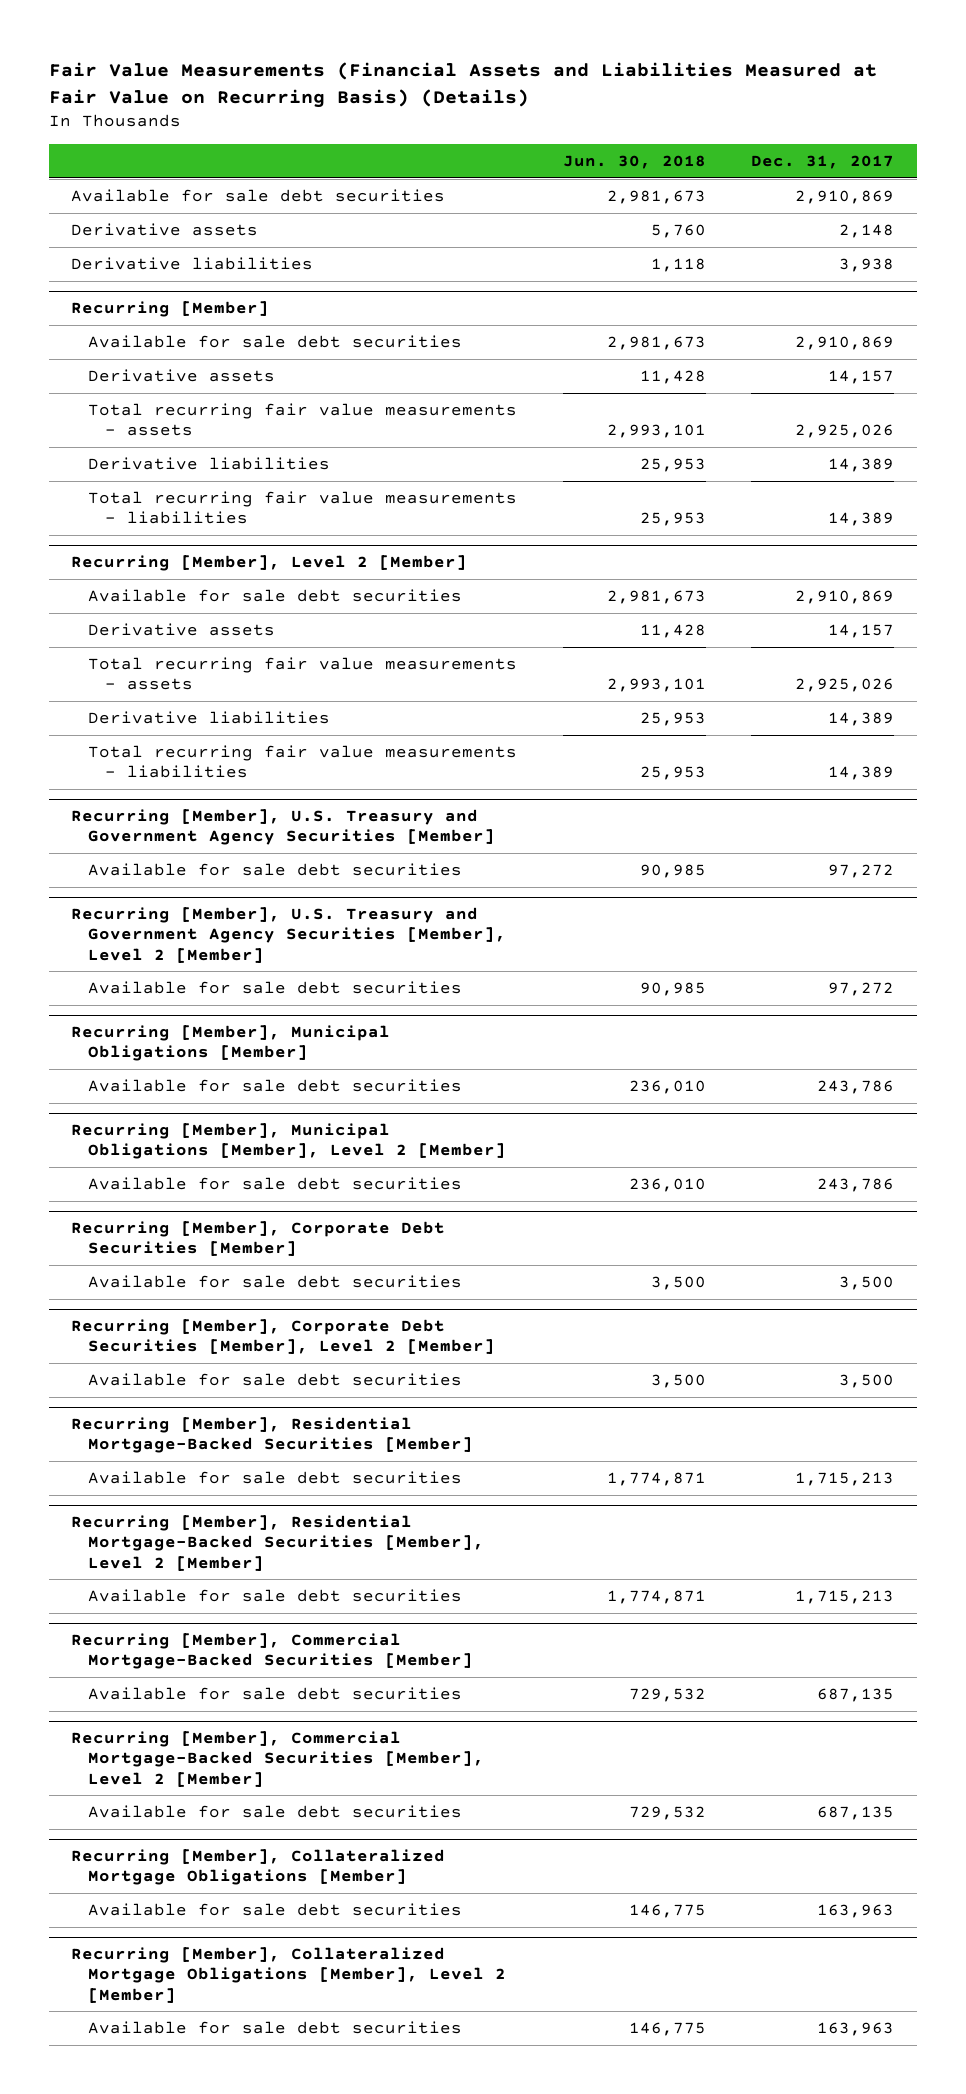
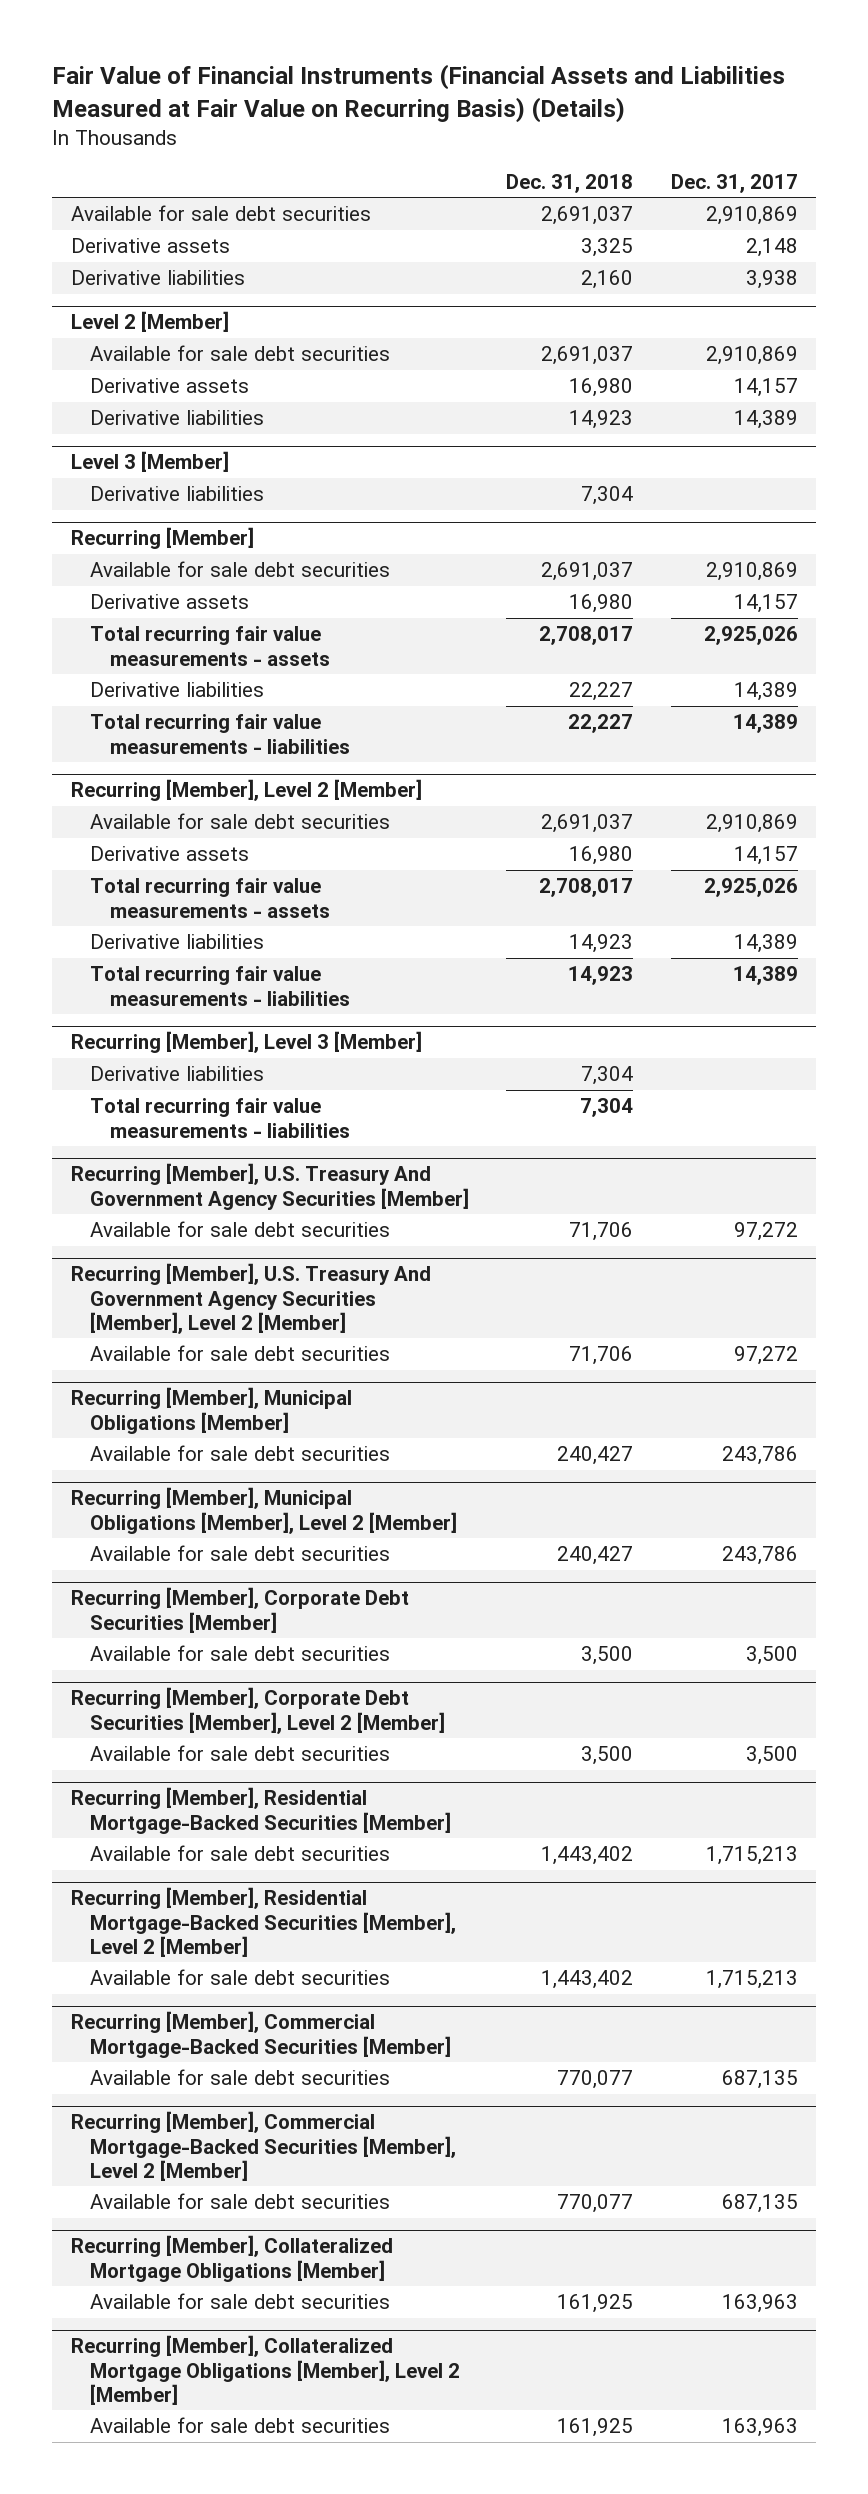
[48,61,877,108] Fair Value Measurements (Financial Assets and Liabilities Measured at Fair Value on Recurring Basis) (Details) -> [52,64,786,123] Fair Value of Financial Instruments (Financial Assets and Liabilities Measured at Fair Value on Recurring Basis) (Details)
[562,154,706,169] Jun. 30, 2018 -> none
none -> [506,173,634,193] Dec. 31, 2018
none -> [70,311,229,333] Level 2 [Member]
none -> [90,345,391,362] Available for sale debt securities
none -> [90,378,250,394] Derivative assets
none -> [90,410,265,426] Derivative liabilities
none -> [70,451,229,473] Level 3 [Member]
none -> [90,486,265,502] Derivative liabilities
none -> [70,1031,422,1054] Recurring [Member], Level 3 [Member]
none -> [90,1066,265,1082] Derivative liabilities
none -> [90,1098,351,1138] Total recurring fair value measurements - liabilities
[71,809,495,846] Recurring [Member], U.S. Treasury and Government Agency Securities [Member] -> [70,1163,470,1210] Recurring [Member], U.S. Treasury And Government Agency Securities [Member]
[71,907,506,963] Recurring [Member], U.S. Treasury and Government Agency Securities [Member], Level 2 [Member] -> [70,1263,431,1334] Recurring [Member], U.S. Treasury And Government Agency Securities [Member], Level 2 [Member]

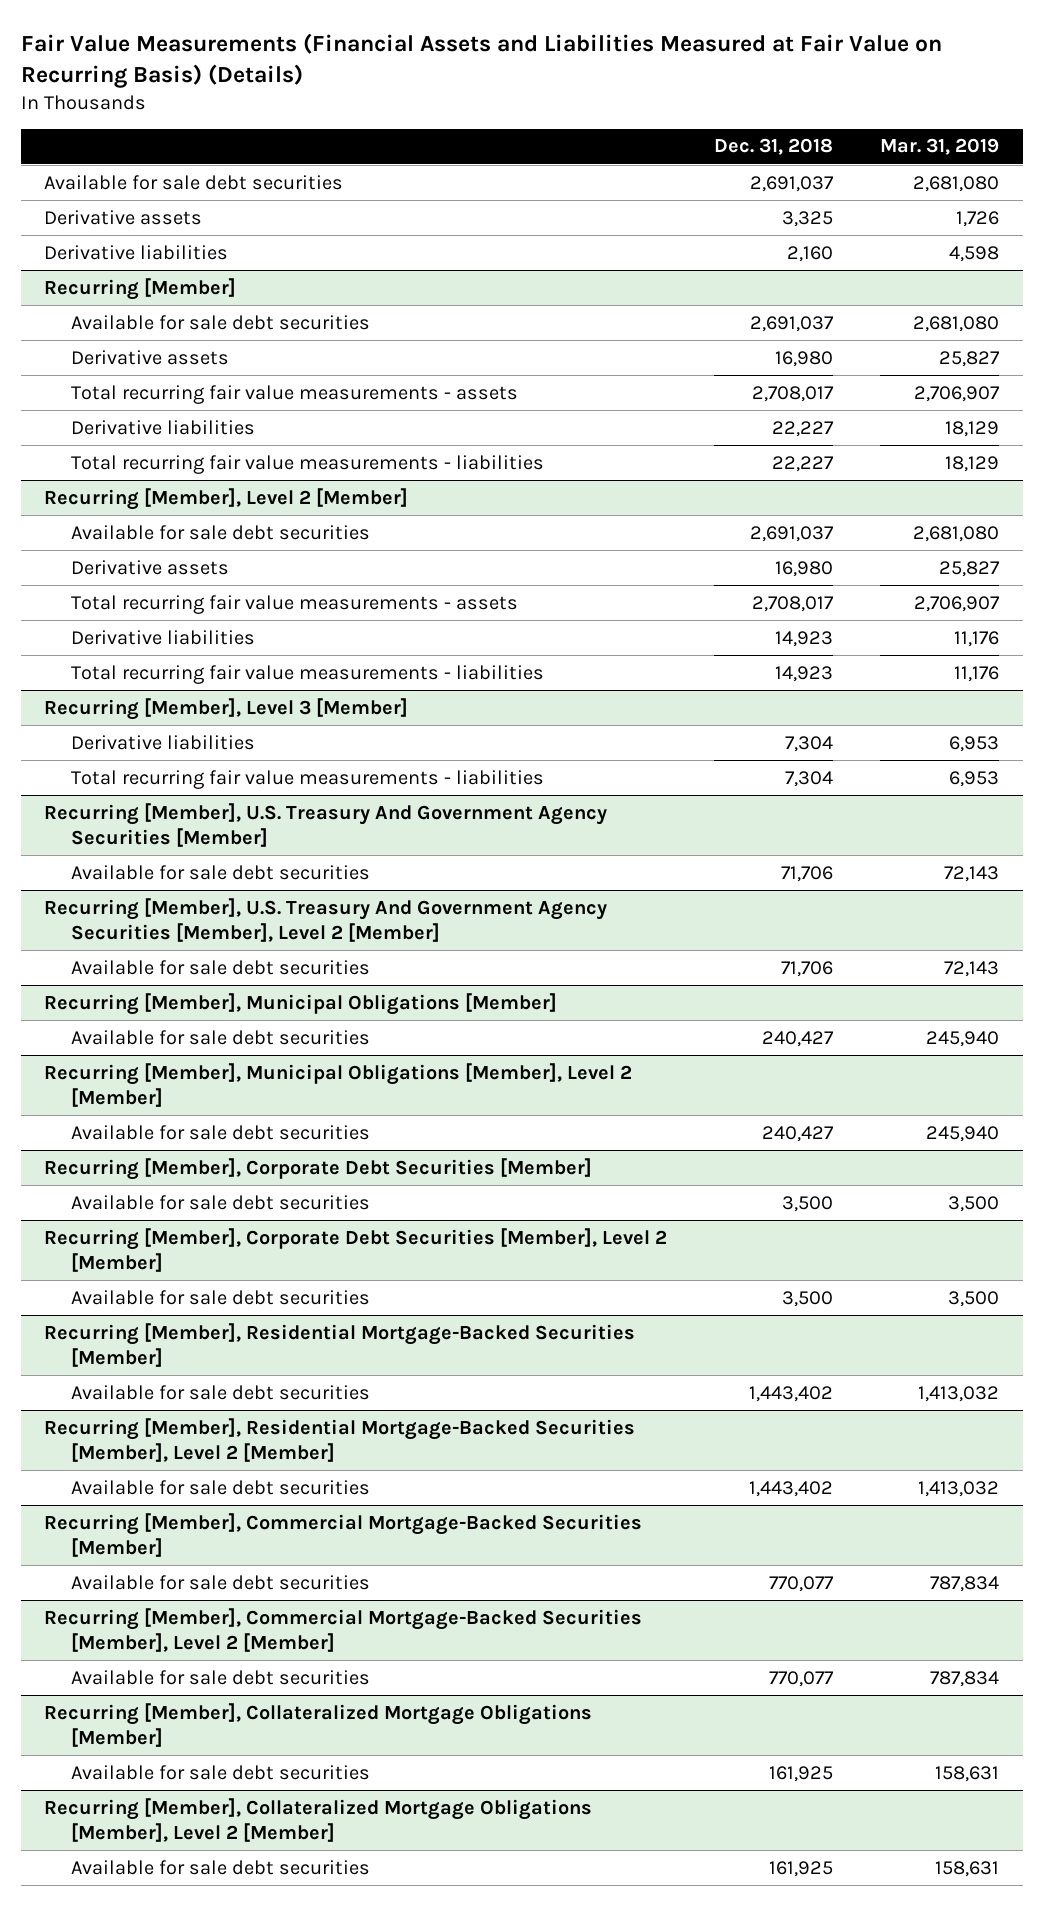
[52,64,786,123] Fair Value of Financial Instruments (Financial Assets and Liabilities Measured at Fair Value on Recurring Basis) (Details) -> [20,33,942,89] Fair Value Measurements (Financial Assets and Liabilities Measured at Fair Value on Recurring Basis) (Details)
[670,173,798,193] Dec. 31, 2017 -> none
none -> [880,138,1000,156] Mar. 31, 2019
[70,311,229,333] Level 2 [Member] -> none
[90,345,391,362] Available for sale debt securities -> none
[90,378,250,394] Derivative assets -> none
[90,410,265,426] Derivative liabilities -> none
[70,451,229,473] Level 3 [Member] -> none
[90,486,265,502] Derivative liabilities -> none

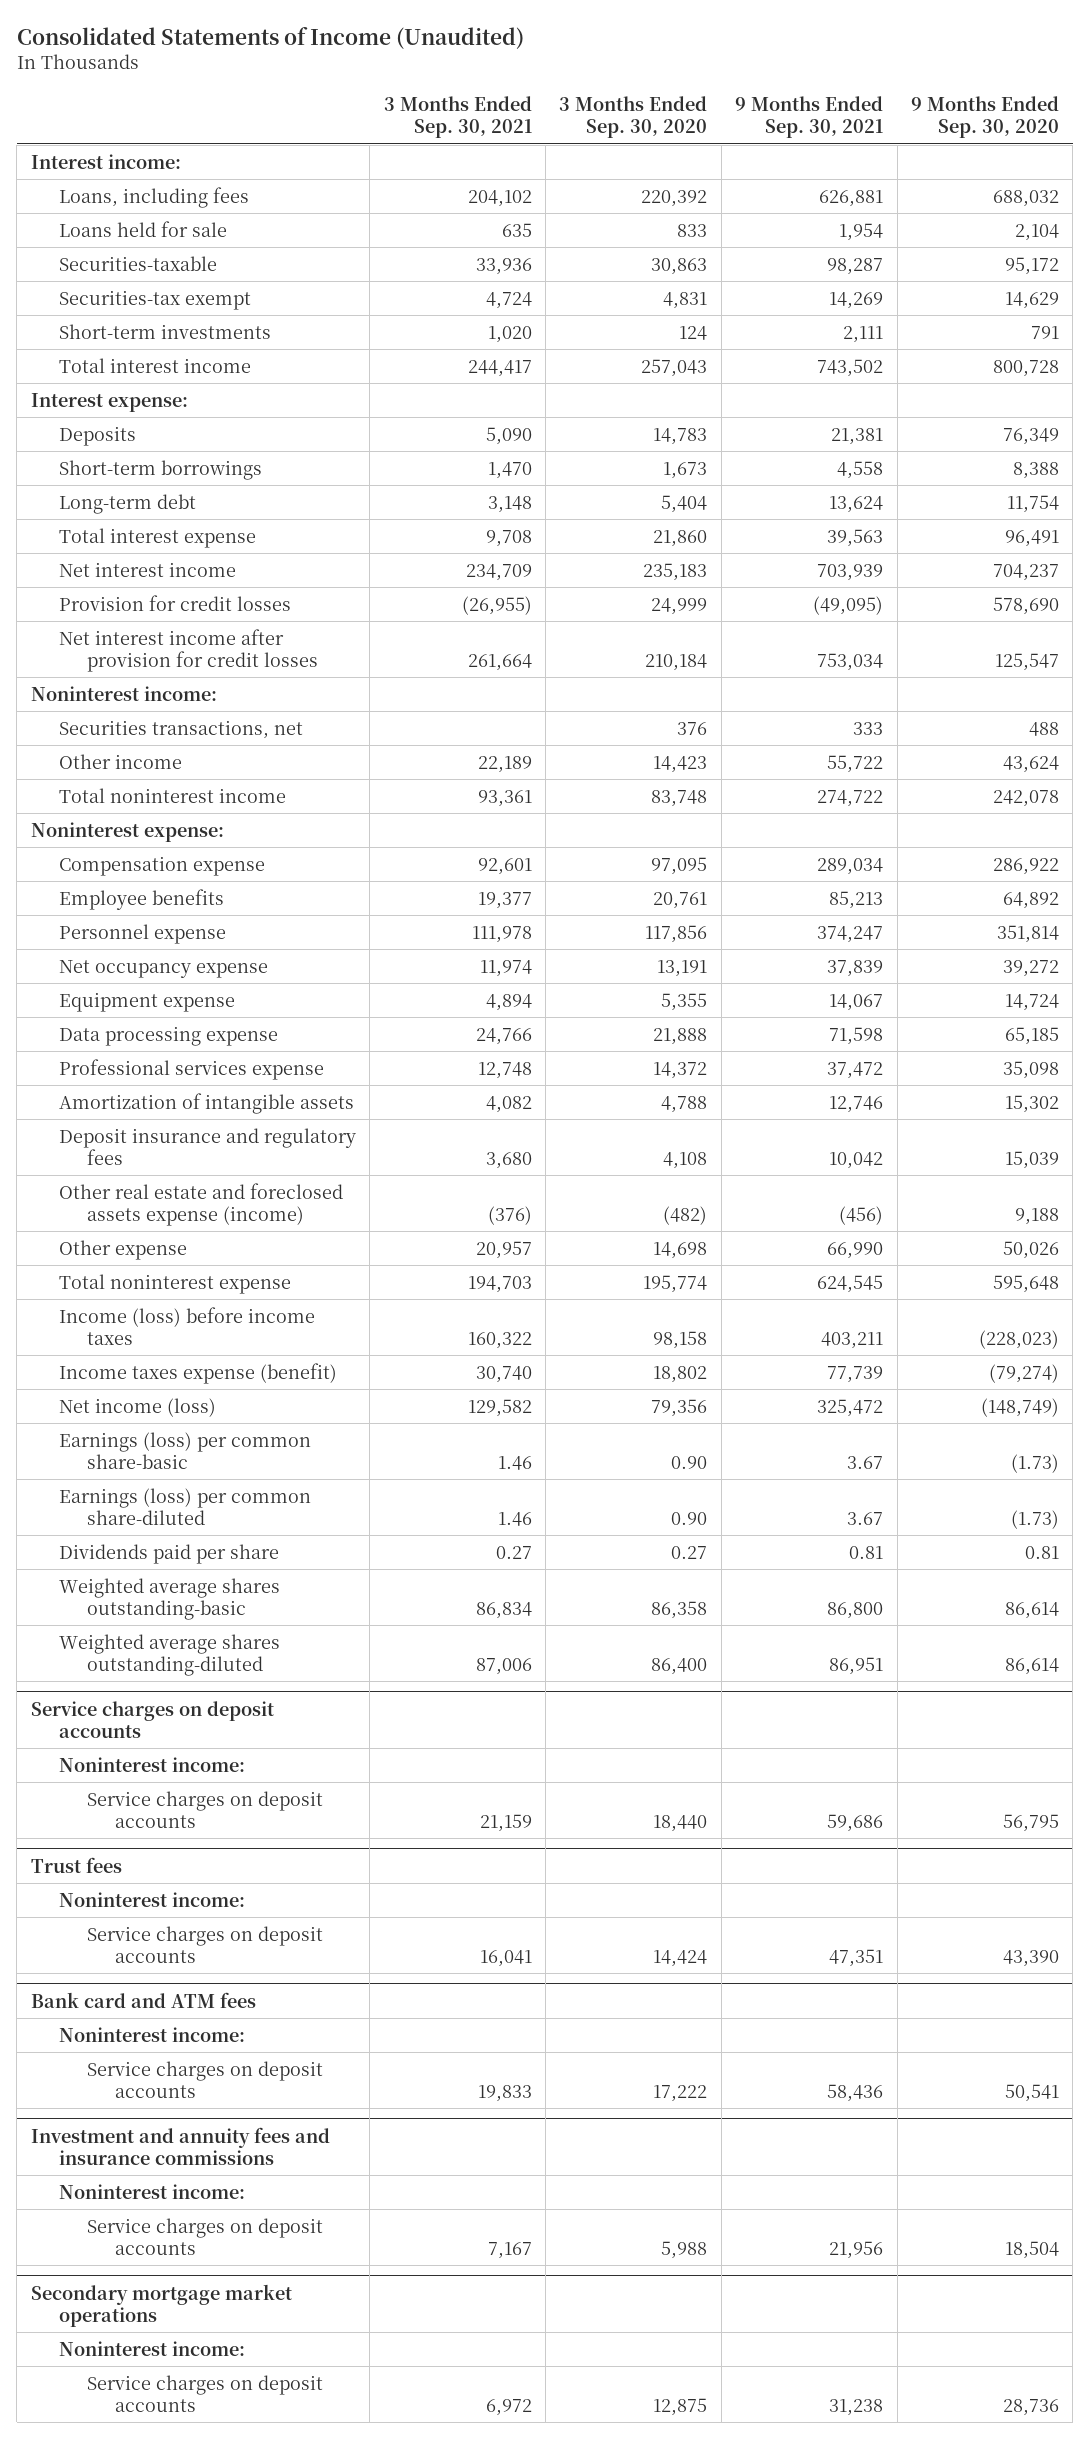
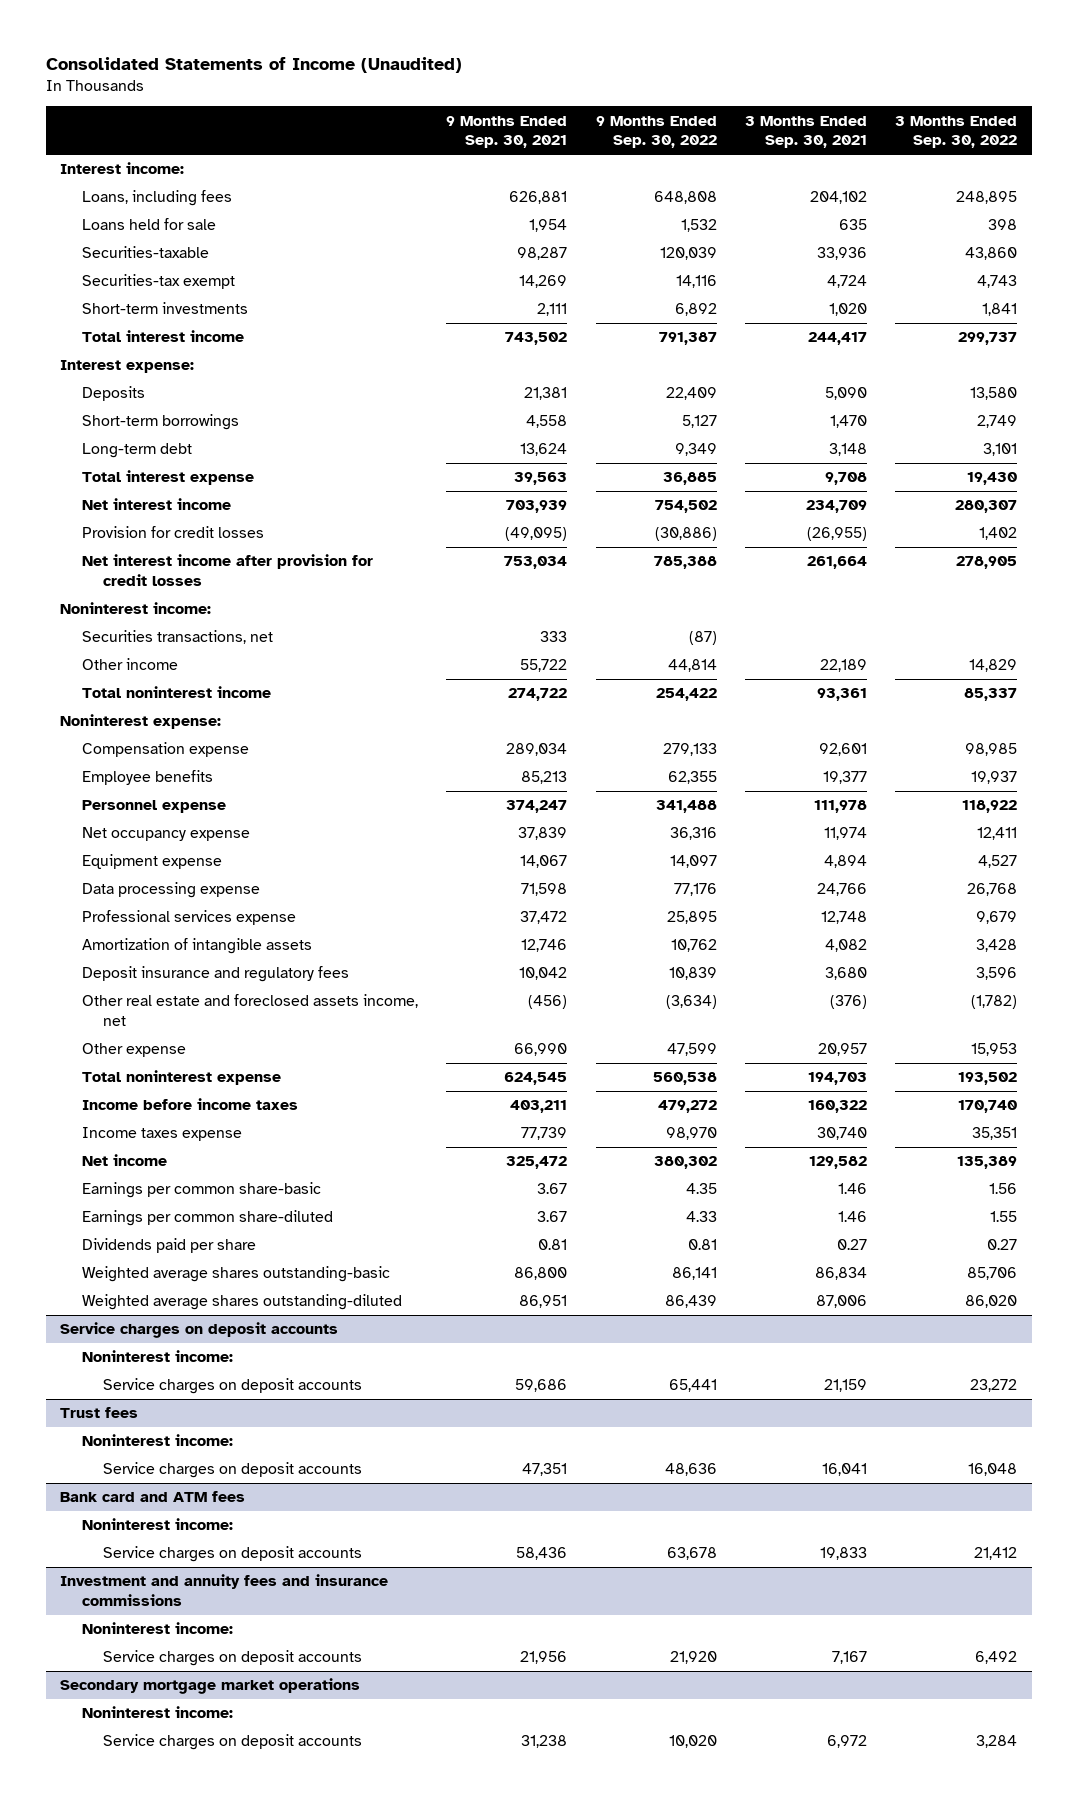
[559,96,708,139] 3 Months Ended Sep. 30, 2020 -> none
[911,96,1060,139] 9 Months Ended Sep. 30, 2020 -> none
none -> [595,115,717,149] 9 Months Ended Sep. 30, 2022
none -> [895,115,1018,149] 3 Months Ended Sep. 30, 2022
[58,1182,343,1226] Other real estate and foreclosed assets expense (income) -> [81,994,418,1027] Other real estate and foreclosed assets income, net
[58,1306,315,1345] Income (loss) before income taxes -> [81,1098,298,1111] Income before income taxes
[58,1362,337,1384] Income taxes expense (benefit) -> [81,1127,242,1142] Income taxes expense
[58,1397,216,1417] Net income (loss) -> [81,1154,167,1167] Net income
[58,1431,311,1469] Earnings (loss) per common share-basic -> [81,1182,321,1199] Earnings per common share-basic
[58,1487,311,1525] Earnings (loss) per common share-diluted -> [81,1210,333,1227] Earnings per common share-diluted

